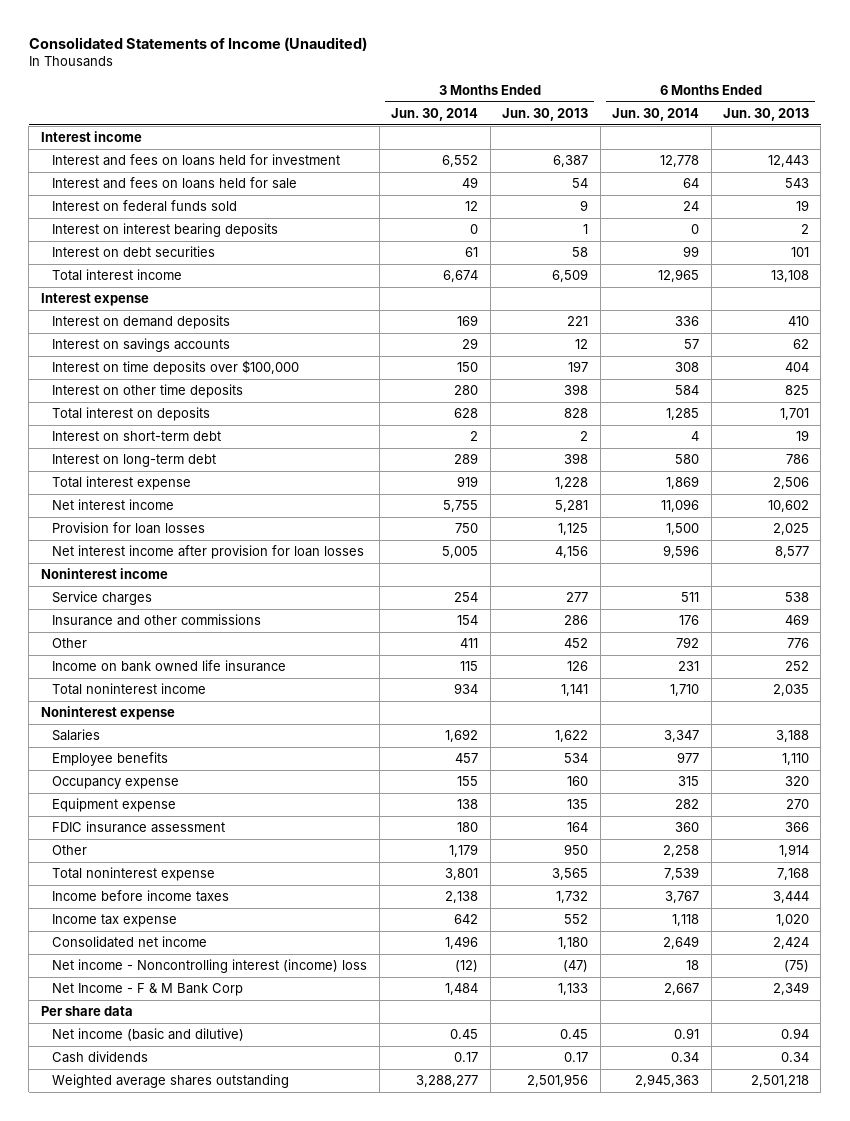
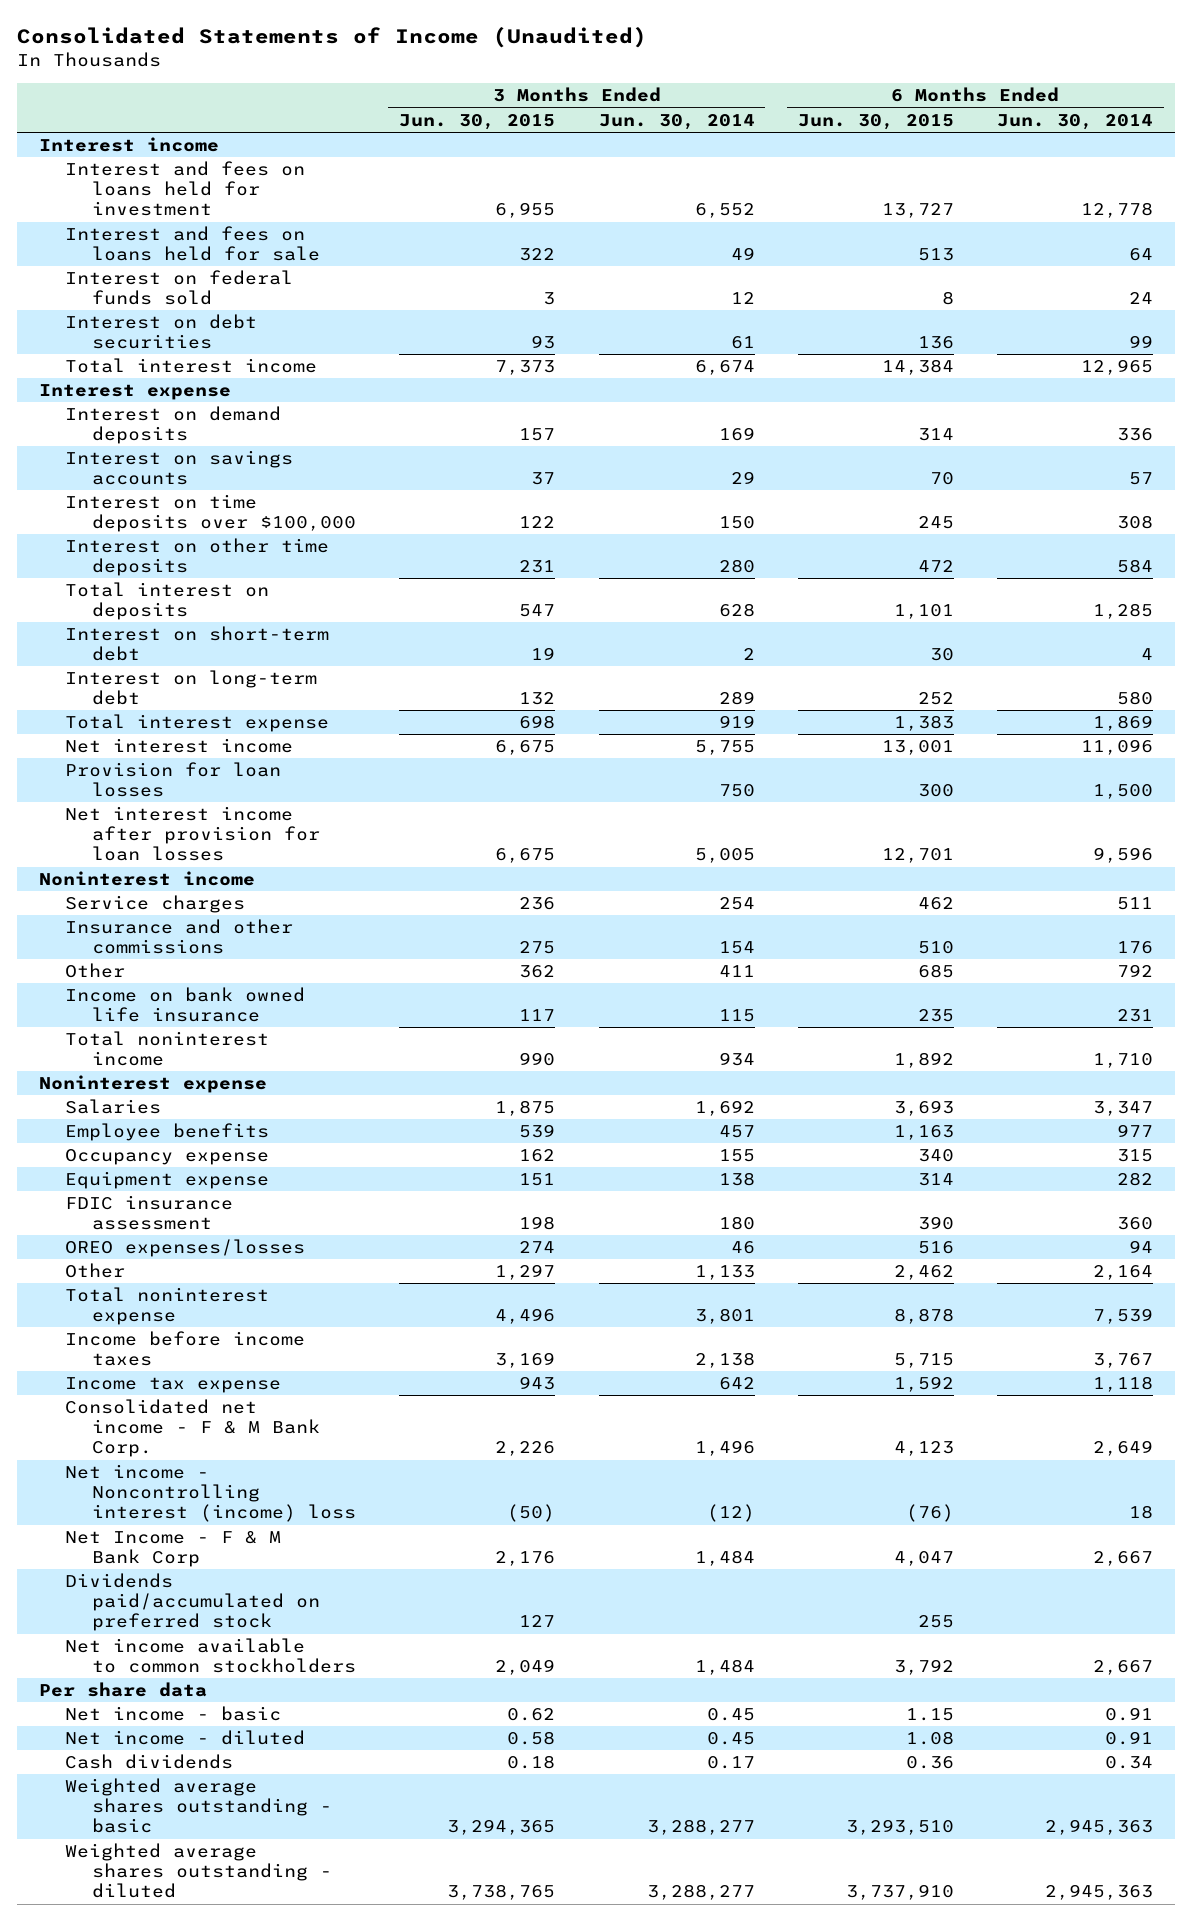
[502,107,589,121] Jun. 30, 2013 -> none
[723,107,810,121] Jun. 30, 2013 -> none
none -> [399,113,556,130] Jun. 30, 2015
none -> [797,113,954,130] Jun. 30, 2015
[52,223,279,238] Interest on interest bearing deposits -> none
none -> [65,1239,306,1258] OREO expenses/losses
[449,844,479,858] 1,179 -> [694,1265,755,1281] 1,133
[663,845,700,858] 2,258 -> [1093,1265,1154,1281] 2,164
[52,936,208,949] Consolidated net income -> [65,1399,320,1458] Consolidated net income - F & M Bank Corp.
none -> [65,1573,320,1632] Dividends paid/accumulated on preferred stock
none -> [65,1638,356,1674] Net income available to common stockholders
[52,1028,245,1042] Net income (basic and dilutive) -> [65,1706,282,1722] Net income - basic
none -> [65,1730,306,1746] Net income - diluted
[52,1074,290,1089] Weighted average shares outstanding -> [65,1778,332,1834] Weighted average shares outstanding - basic
none -> [65,1843,332,1899] Weighted average shares outstanding - diluted

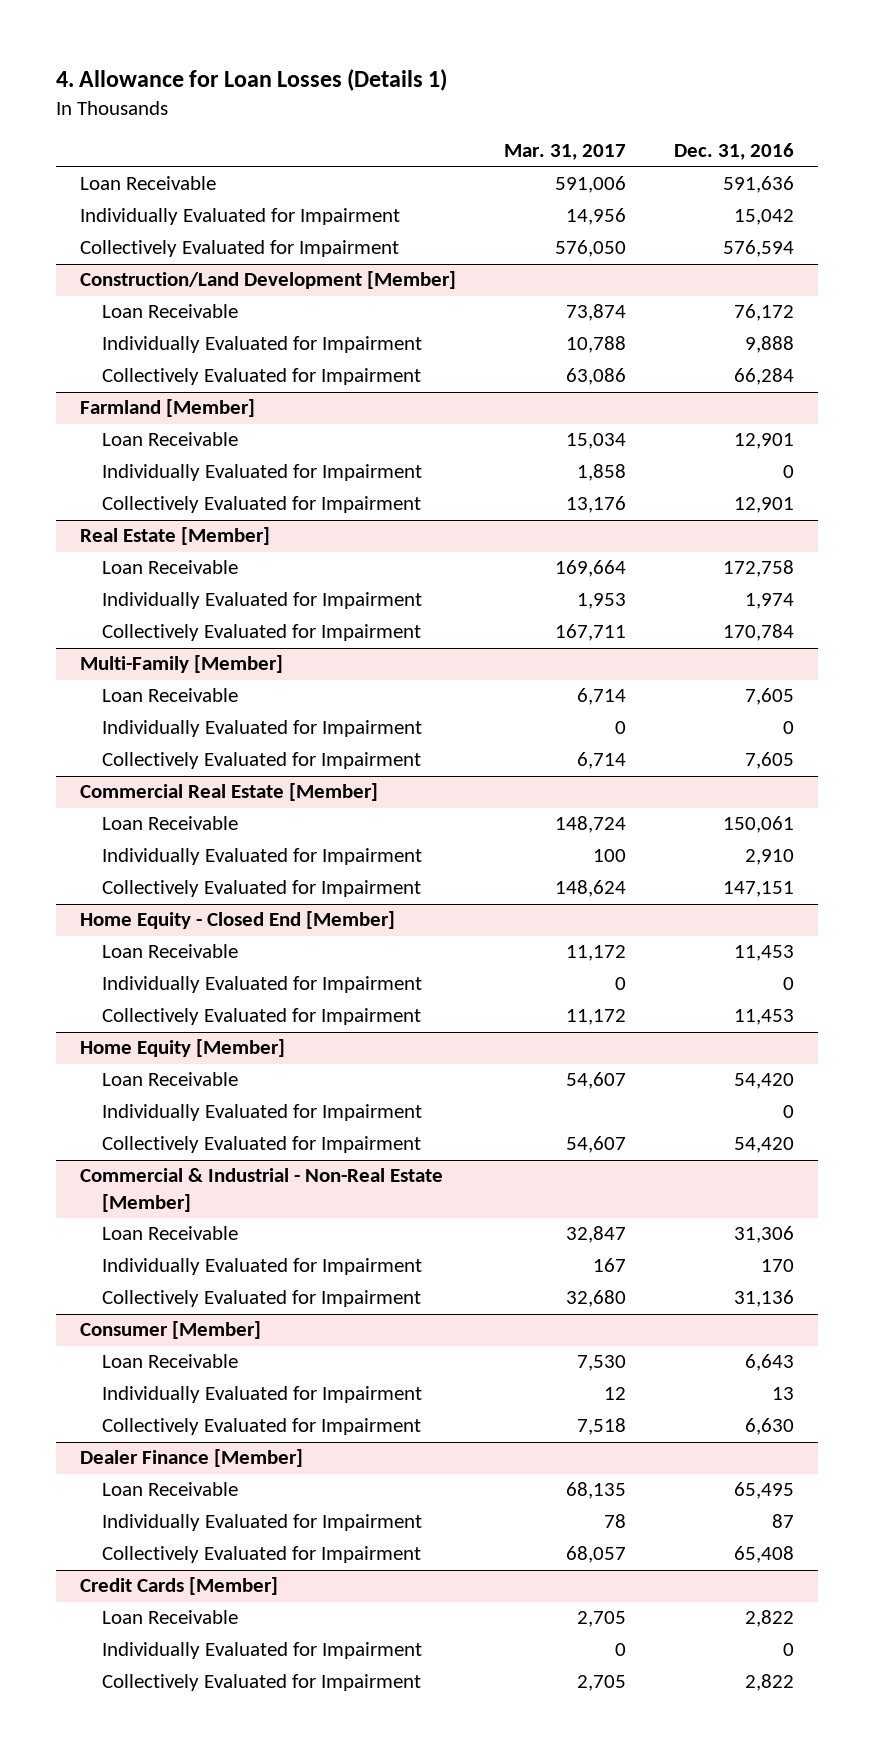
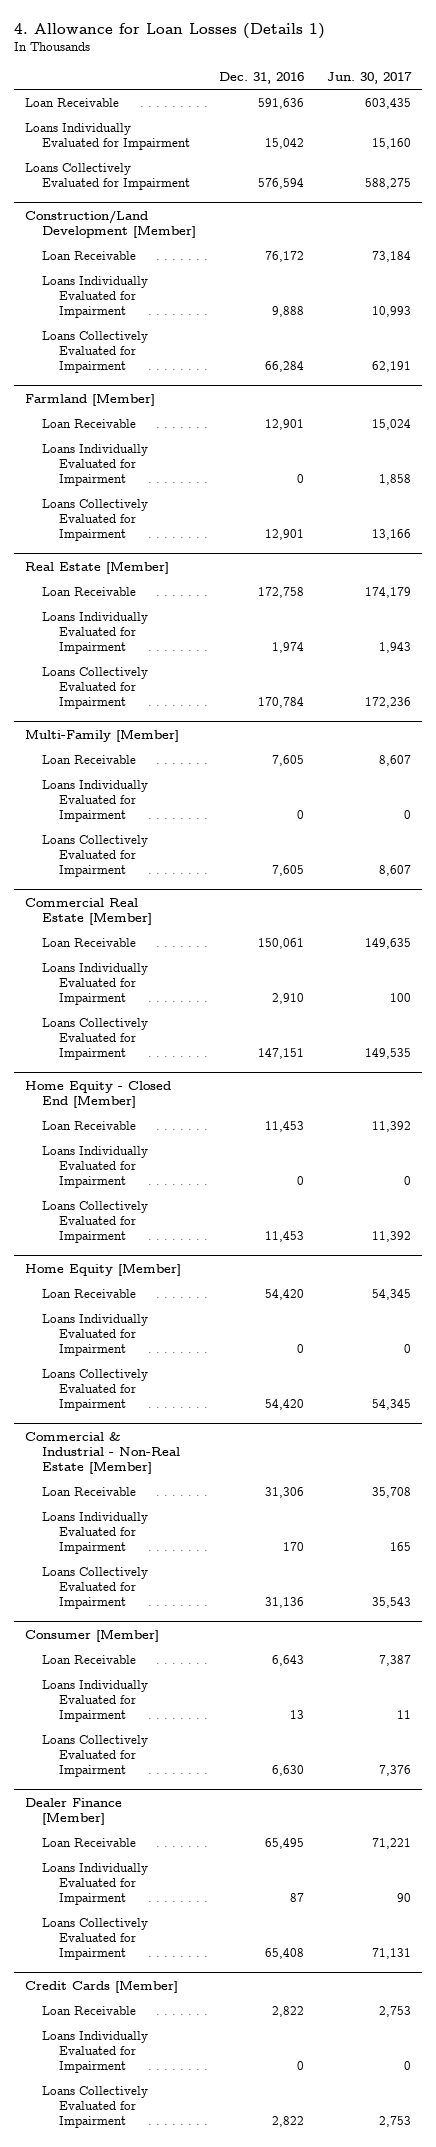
[504,144,627,161] Mar. 31, 2017 -> none
none -> [326,72,412,85] Jun. 30, 2017
[79,208,400,226] Individually Evaluated for Impairment -> [25,123,191,151] Loans Individually Evaluated for Impairment
[79,240,399,258] Collectively Evaluated for Impairment -> [25,163,191,191] Loans Collectively Evaluated for Impairment
[102,336,423,354] Individually Evaluated for Impairment -> [42,276,149,319] Loans Individually Evaluated for Impairment
[102,368,422,386] Collectively Evaluated for Impairment -> [42,331,149,374] Loans Collectively Evaluated for Impairment
[102,464,423,482] Individually Evaluated for Impairment -> [42,444,149,487] Loans Individually Evaluated for Impairment
[102,496,422,514] Collectively Evaluated for Impairment -> [42,499,149,542] Loans Collectively Evaluated for Impairment
[102,592,423,610] Individually Evaluated for Impairment -> [42,612,149,655] Loans Individually Evaluated for Impairment
[102,624,422,642] Collectively Evaluated for Impairment -> [42,667,149,710] Loans Collectively Evaluated for Impairment
[102,720,423,738] Individually Evaluated for Impairment -> [42,780,149,823] Loans Individually Evaluated for Impairment
[102,752,422,770] Collectively Evaluated for Impairment -> [42,835,149,878] Loans Collectively Evaluated for Impairment
[102,848,423,866] Individually Evaluated for Impairment -> [42,963,149,1006] Loans Individually Evaluated for Impairment
[102,880,422,898] Collectively Evaluated for Impairment -> [42,1018,149,1061] Loans Collectively Evaluated for Impairment
[102,976,423,994] Individually Evaluated for Impairment -> [42,1146,149,1189] Loans Individually Evaluated for Impairment
[102,1008,422,1026] Collectively Evaluated for Impairment -> [42,1201,149,1244] Loans Collectively Evaluated for Impairment
[102,1104,423,1122] Individually Evaluated for Impairment -> [42,1314,149,1357] Loans Individually Evaluated for Impairment
[102,1136,422,1154] Collectively Evaluated for Impairment -> [42,1369,149,1412] Loans Collectively Evaluated for Impairment
[102,1258,423,1276] Individually Evaluated for Impairment -> [42,1512,149,1555] Loans Individually Evaluated for Impairment
[102,1290,422,1308] Collectively Evaluated for Impairment -> [42,1567,149,1610] Loans Collectively Evaluated for Impairment
[102,1386,423,1404] Individually Evaluated for Impairment -> [42,1680,149,1723] Loans Individually Evaluated for Impairment
[102,1418,422,1436] Collectively Evaluated for Impairment -> [42,1735,149,1778] Loans Collectively Evaluated for Impairment
[102,1514,423,1532] Individually Evaluated for Impairment -> [42,1863,149,1906] Loans Individually Evaluated for Impairment
[102,1546,422,1564] Collectively Evaluated for Impairment -> [42,1918,149,1961] Loans Collectively Evaluated for Impairment
[102,1642,423,1660] Individually Evaluated for Impairment -> [42,2031,149,2074] Loans Individually Evaluated for Impairment
[102,1674,422,1692] Collectively Evaluated for Impairment -> [42,2086,149,2129] Loans Collectively Evaluated for Impairment

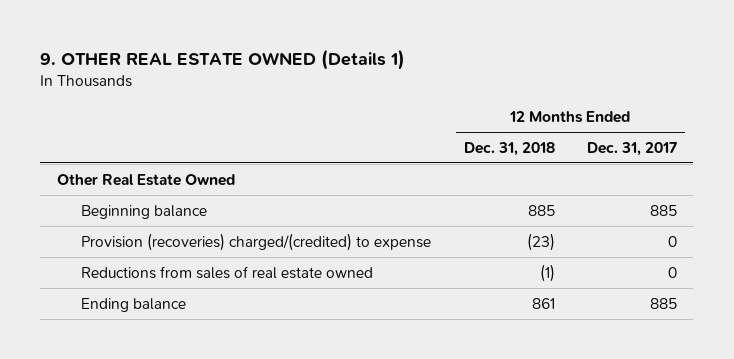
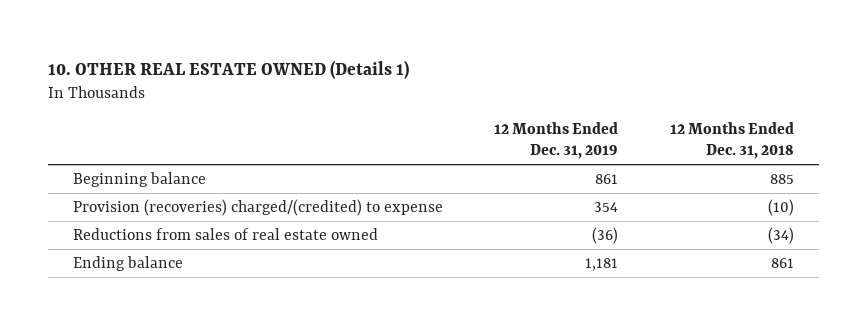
[40,48,406,70] 9. OTHER REAL ESTATE OWNED (Details 1) -> [47,59,409,79] 10. OTHER REAL ESTATE OWNED (Details 1)
[587,141,678,156] Dec. 31, 2017 -> none
none -> [494,122,619,160] 12 Months Ended Dec. 31, 2019
[56,173,235,186] Other Real Estate Owned -> none
[526,232,555,251] (23) -> [767,198,794,216] (10)
[539,263,555,282] (1) -> [767,226,794,244] (34)

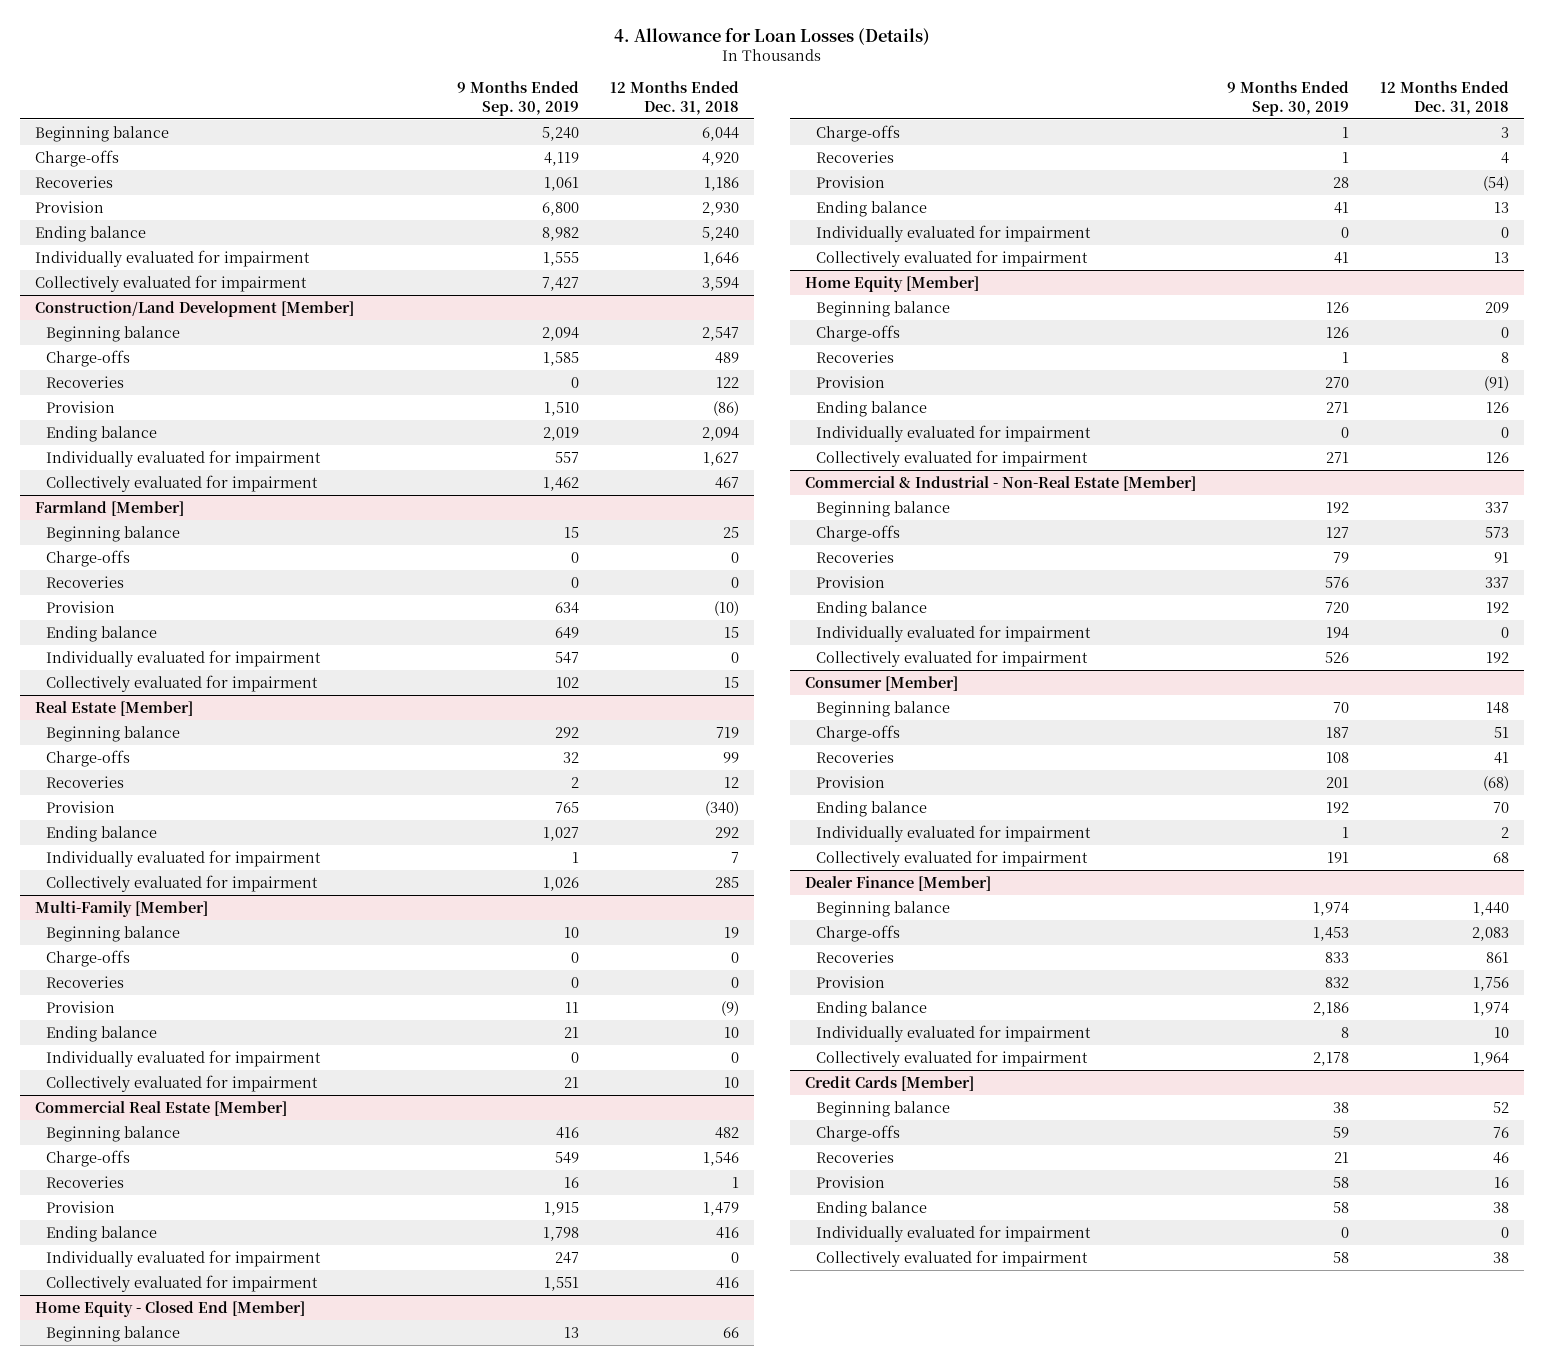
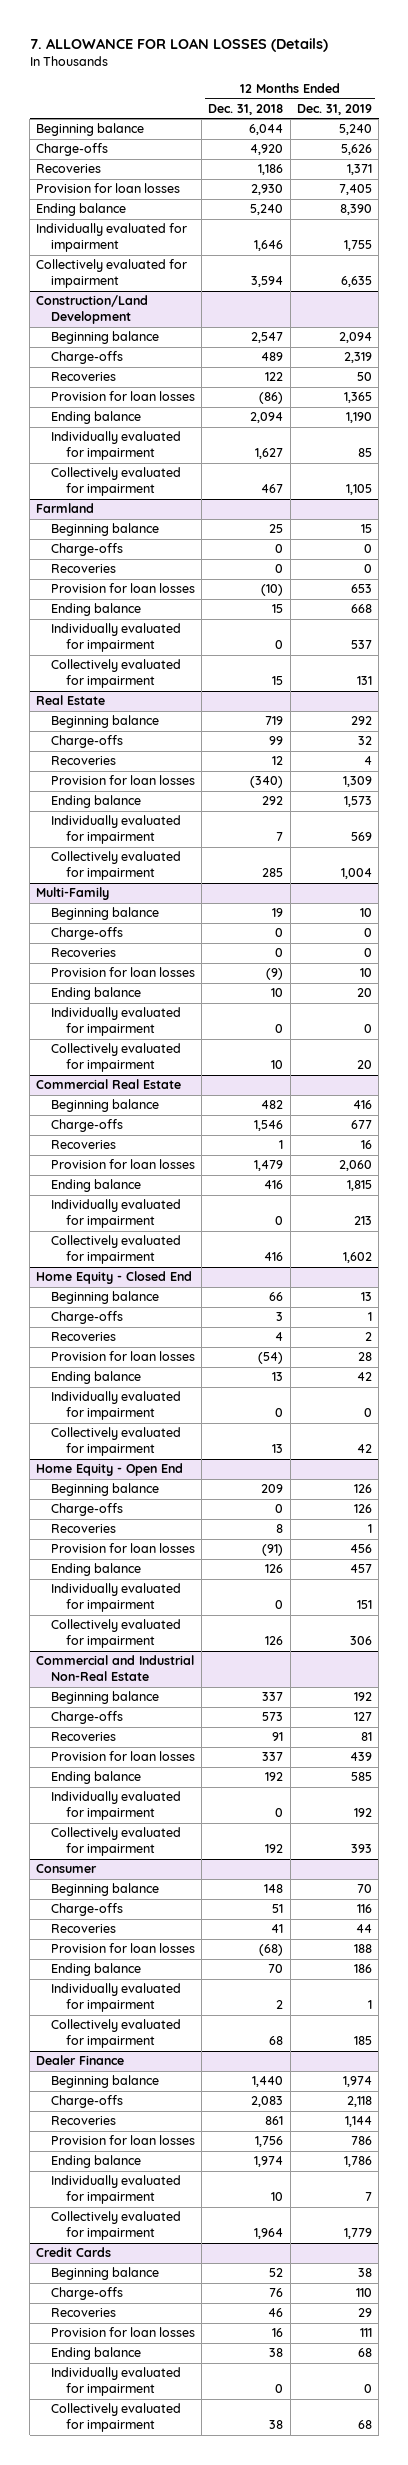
[614,28,931,46] 4. Allowance for Loan Losses (Details) -> [29,37,328,52] 7. ALLOWANCE FOR LOAN LOSSES (Details)
[457,81,580,116] 9 Months Ended Sep. 30, 2019 -> none
none -> [297,103,373,115] Dec. 31, 2019
[35,200,105,213] Provision -> [36,183,181,194] Provision for loan losses
[35,300,355,317] Construction/Land Development [Member] -> [36,295,149,324] Construction/Land Development
[45,400,115,413] Provision -> [50,391,195,402] Provision for loan losses
[35,500,185,516] Farmland [Member] -> [36,503,95,514] Farmland
[45,600,115,613] Provision -> [50,583,195,594] Provision for loan losses
[35,700,194,716] Real Estate [Member] -> [36,695,106,706] Real Estate
[45,800,115,813] Provision -> [50,775,195,786] Provision for loan losses
[35,900,209,917] Multi-Family [Member] -> [36,887,110,901] Multi-Family
[45,1000,115,1013] Provision -> [50,967,195,978] Provision for loan losses
[35,1100,288,1116] Commercial Real Estate [Member] -> [36,1079,182,1090] Commercial Real Estate
[45,1200,115,1213] Provision -> [50,1159,195,1170] Provision for loan losses
[35,1300,306,1317] Home Equity - Closed End [Member] -> [36,1271,193,1285] Home Equity - Closed End
[815,175,885,188] Provision -> [50,1351,195,1362] Provision for loan losses
[805,275,980,292] Home Equity [Member] -> [36,1463,184,1477] Home Equity - Open End
[815,375,885,388] Provision -> [50,1543,195,1554] Provision for loan losses
[805,475,1197,491] Commercial & Industrial - Non-Real Estate [Member] -> [36,1655,195,1681] Commercial and Industrial Non-Real Estate
[815,575,885,588] Provision -> [50,1751,195,1762] Provision for loan losses
[805,675,959,691] Consumer [Member] -> [36,1864,98,1874] Consumer
[815,775,885,788] Provision -> [50,1943,195,1954] Provision for loan losses
[805,875,992,891] Dealer Finance [Member] -> [36,2055,125,2066] Dealer Finance
[815,975,885,988] Provision -> [50,2135,195,2146] Provision for loan losses
[805,1075,975,1091] Credit Cards [Member] -> [36,2247,112,2258] Credit Cards
[815,1175,885,1188] Provision -> [50,2327,195,2338] Provision for loan losses

